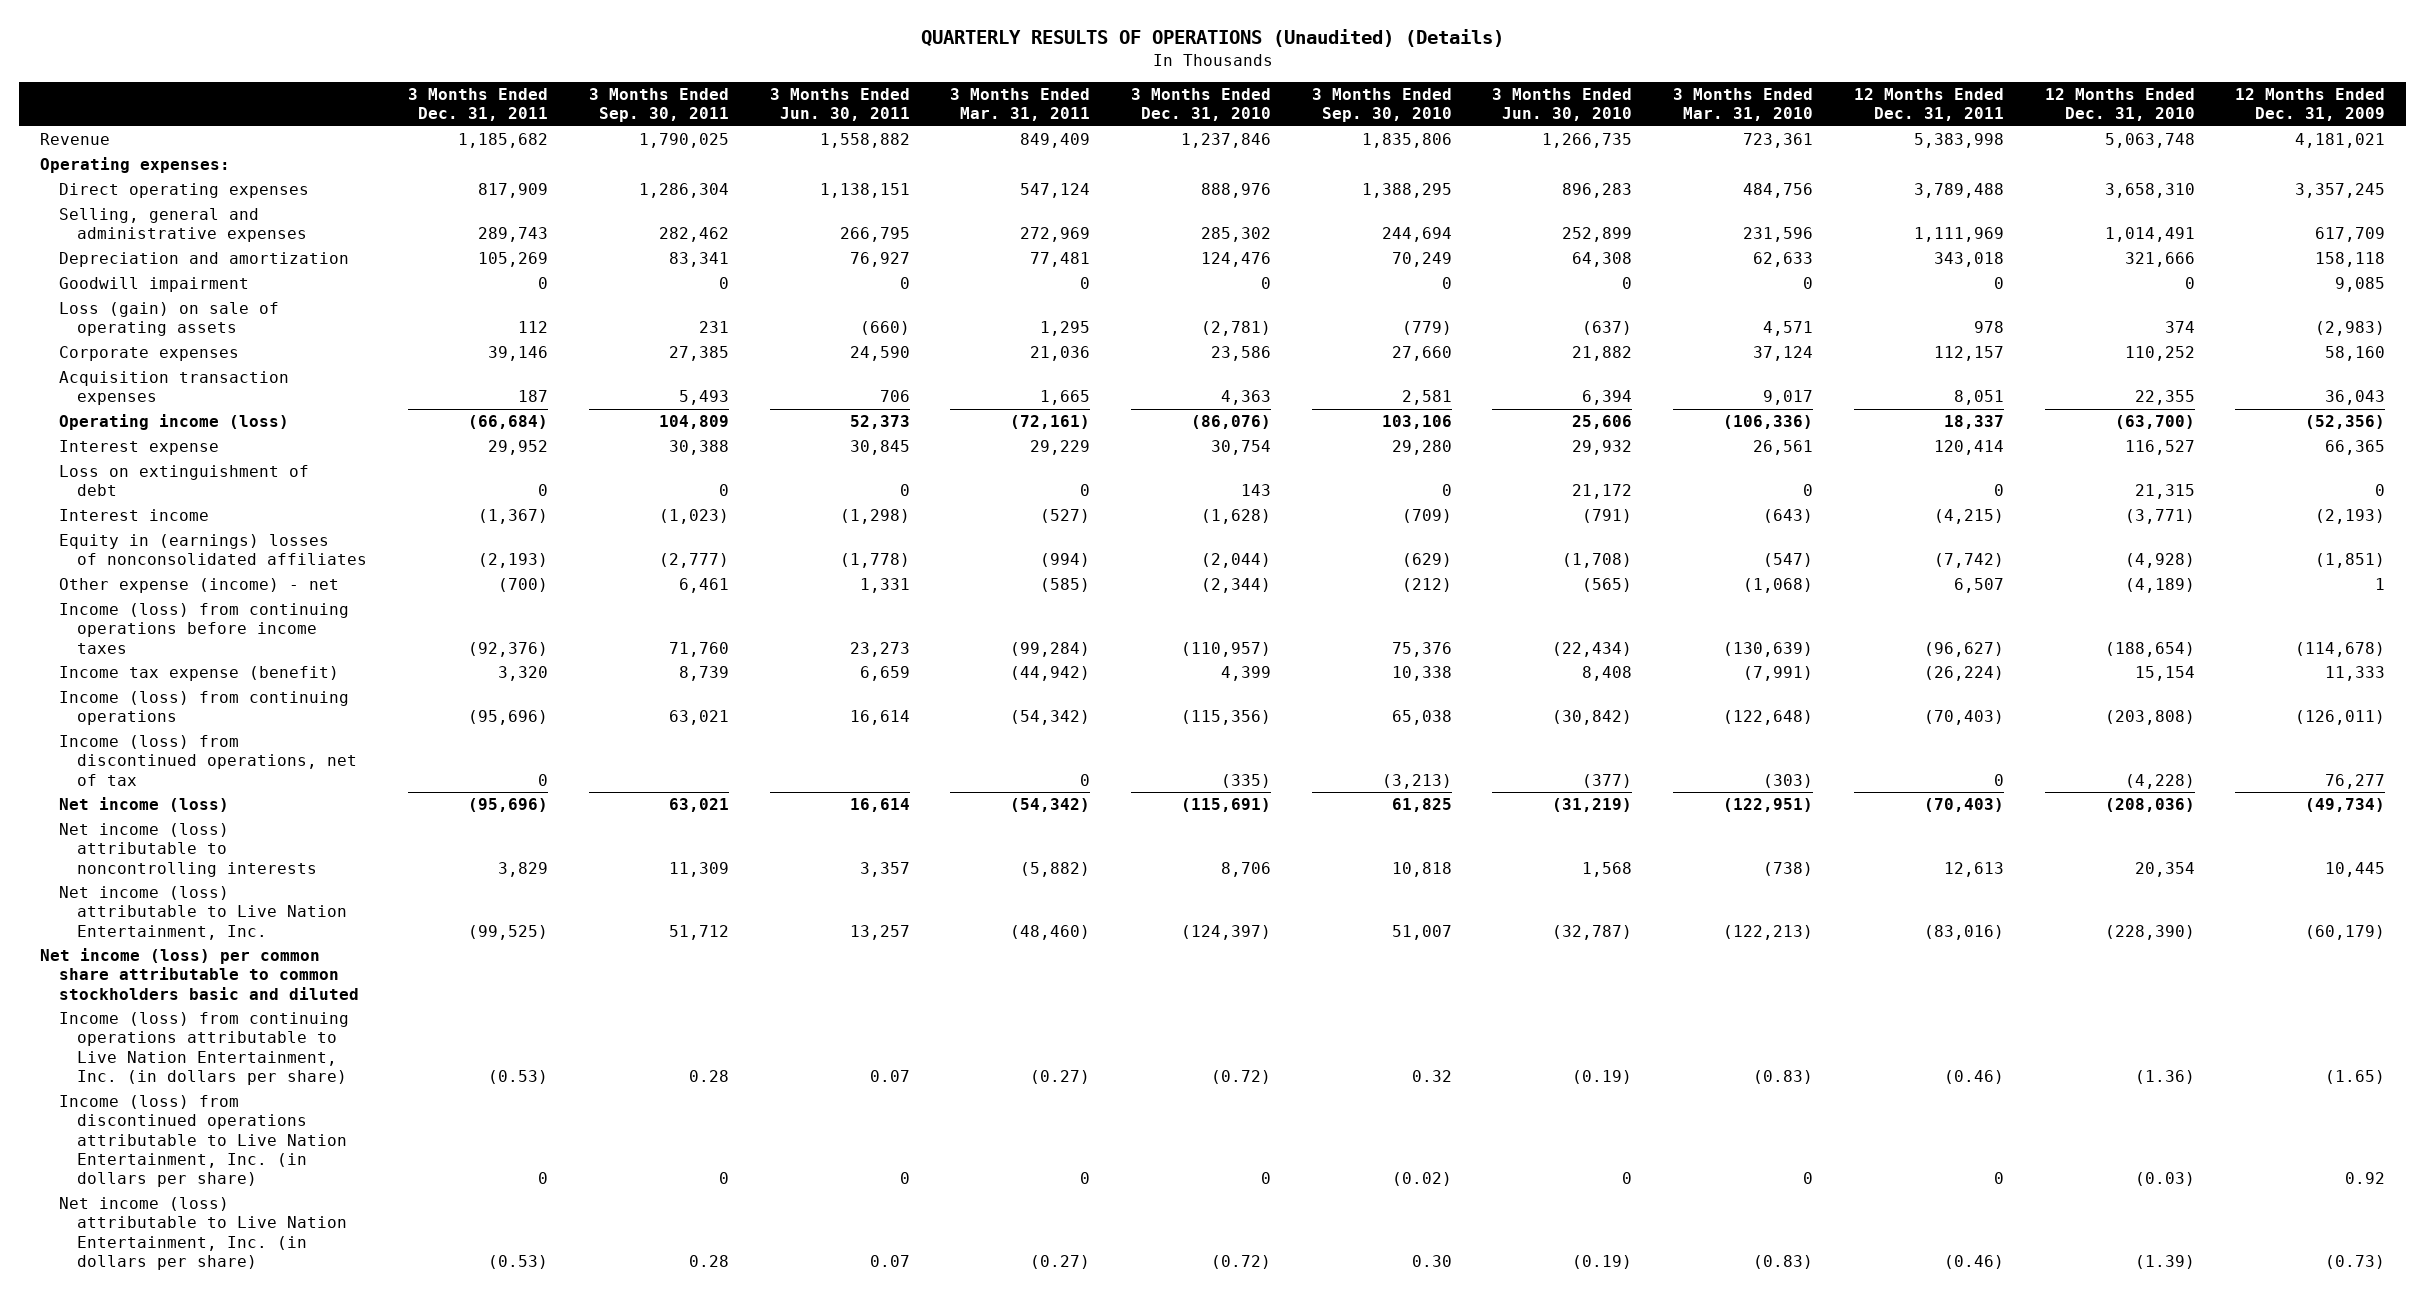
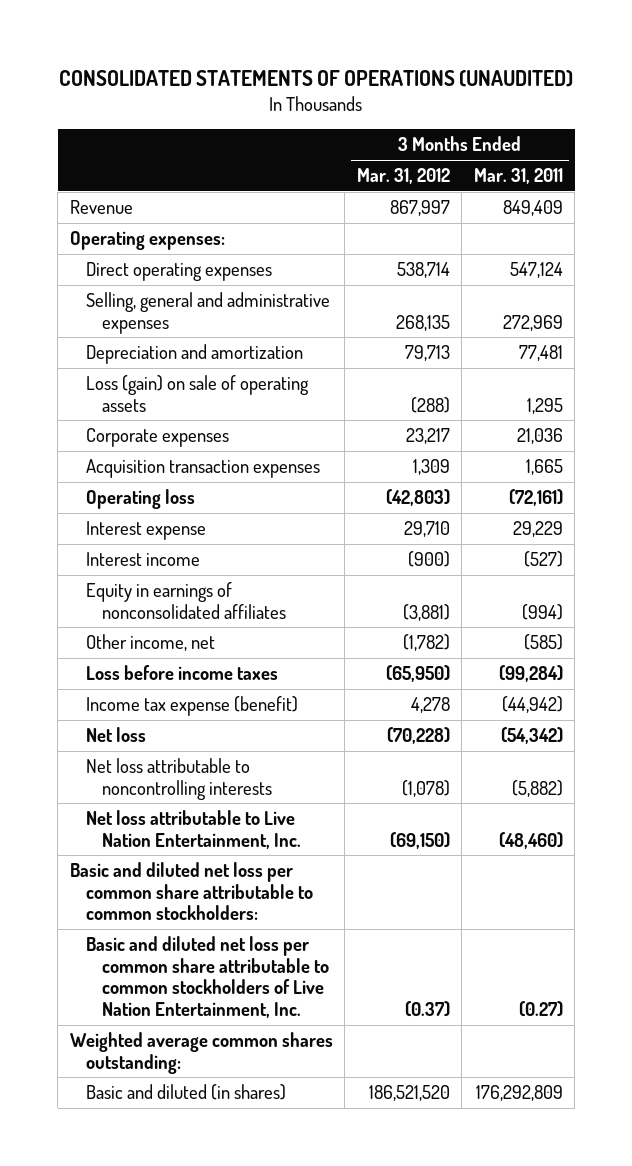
[920,29,1504,48] QUARTERLY RESULTS OF OPERATIONS (Unaudited) (Details) -> [59,70,574,88] CONSOLIDATED STATEMENTS OF OPERATIONS (UNAUDITED)
[408,87,549,122] 3 Months Ended Dec. 31, 2011 -> none
[588,87,729,123] 3 Months Ended Sep. 30, 2011 -> none
[769,87,910,122] 3 Months Ended Jun. 30, 2011 -> none
[1130,87,1271,122] 3 Months Ended Dec. 31, 2010 -> none
[1311,87,1452,123] 3 Months Ended Sep. 30, 2010 -> none
[1492,87,1633,122] 3 Months Ended Jun. 30, 2010 -> none
[1673,87,1814,122] 3 Months Ended Mar. 31, 2010 -> none
[1853,87,2004,122] 12 Months Ended Dec. 31, 2011 -> none
[2044,87,2195,122] 12 Months Ended Dec. 31, 2010 -> none
[2235,87,2386,122] 12 Months Ended Dec. 31, 2009 -> none
none -> [356,168,450,185] Mar. 31, 2012
[58,277,249,293] Goodwill impairment -> none
[58,414,289,431] Operating income (loss) -> [86,489,196,510] Operating loss
[58,465,309,497] Loss on extinguishment of debt -> none
[58,534,368,566] Equity in (earnings) losses of nonconsolidated affiliates -> [86,582,287,619] Equity in earnings of nonconsolidated affiliates
[58,578,339,594] Other expense (income) - net -> [86,634,216,652] Other income, net
[58,603,349,654] Income (loss) from continuing operations before income taxes -> [86,665,279,681] Loss before income taxes
[58,691,349,726] Income (loss) from continuing operations -> none
[58,735,358,786] Income (loss) from discontinued operations, net of tax -> none
[58,1012,349,1085] Income (loss) from continuing operations attributable to Live Nation Entertainment, Inc. (in dollars per share) -> none
[58,1095,348,1187] Income (loss) from discontinued operations attributable to Live Nation Entertainment, Inc. (in dollars per share) -> none
[58,797,229,813] Net income (loss) -> [86,727,147,743] Net loss
[58,823,318,877] Net income (loss) attributable to noncontrolling interests -> [86,758,273,800] Net loss attributable to noncontrolling interests
[58,886,348,940] Net income (loss) attributable to Live Nation Entertainment, Inc. -> [86,810,302,849] Net loss attributable to Live Nation Entertainment, Inc.
[39,948,359,1000] Net income (loss) per common share attributable to common stockholders basic and diluted -> [69,862,314,921] Basic and diluted net loss per common share attributable to common stockholders:
[58,1197,348,1270] Net income (loss) attributable to Live Nation Entertainment, Inc. (in dollars per share) -> [86,936,330,1018] Basic and diluted net loss per common share attributable to common stockholders of Live Nation Entertainment, Inc.
none -> [69,1032,333,1074] Weighted average common shares outstanding:
none -> [86,1084,287,1101] Basic and diluted (in shares)

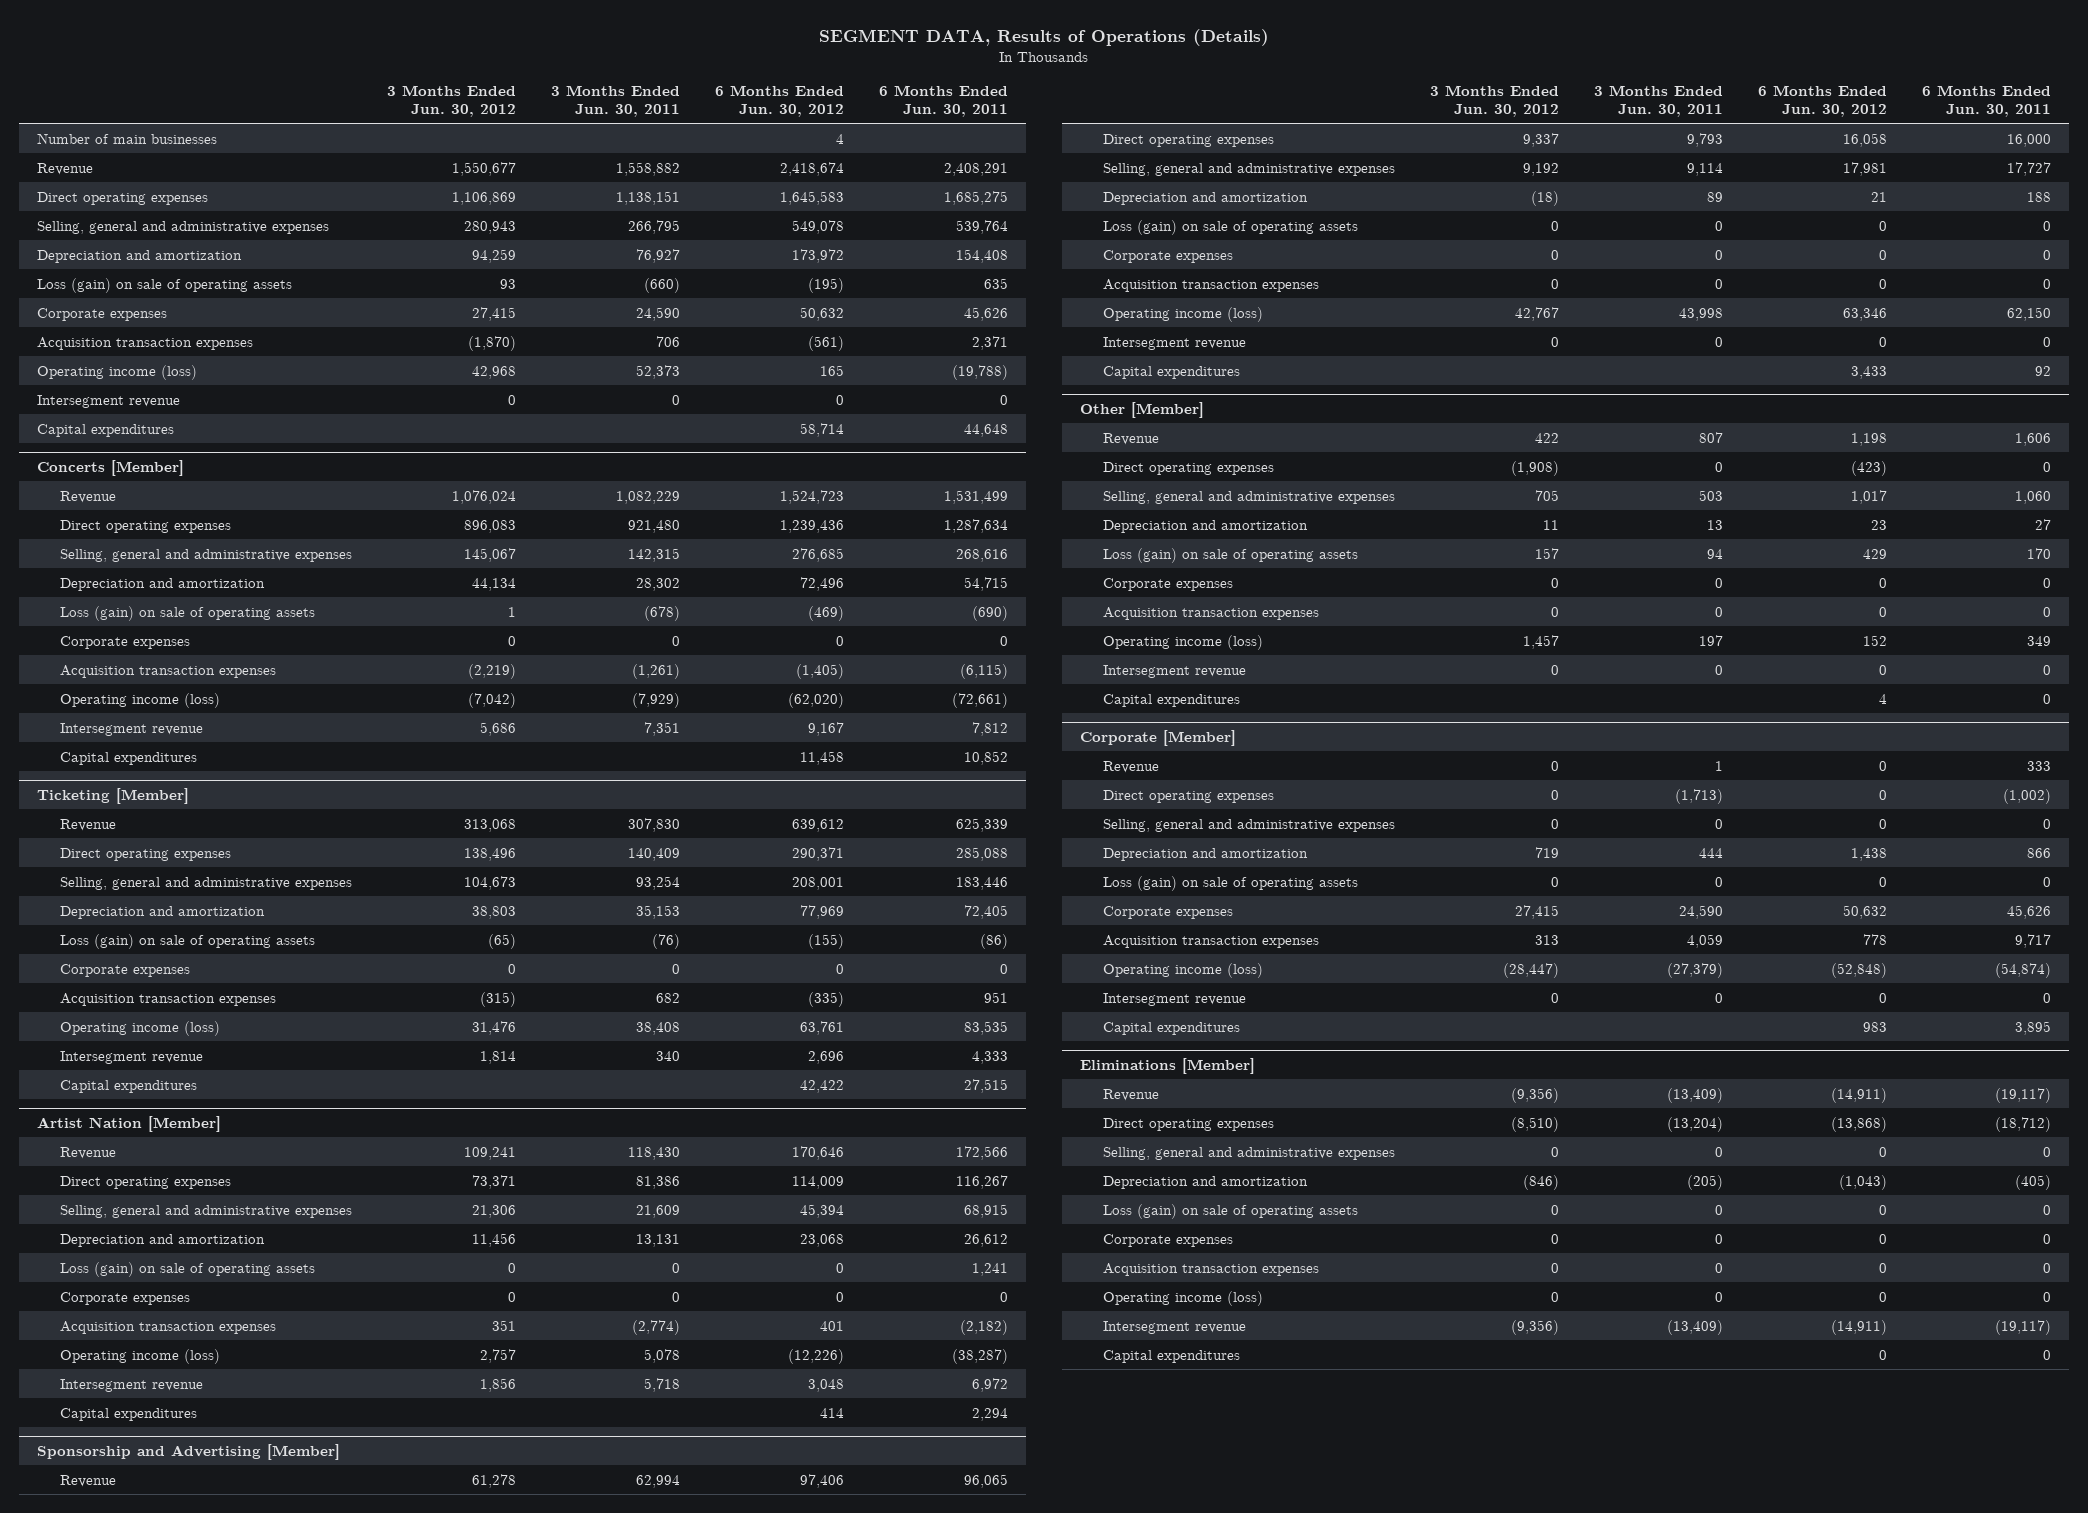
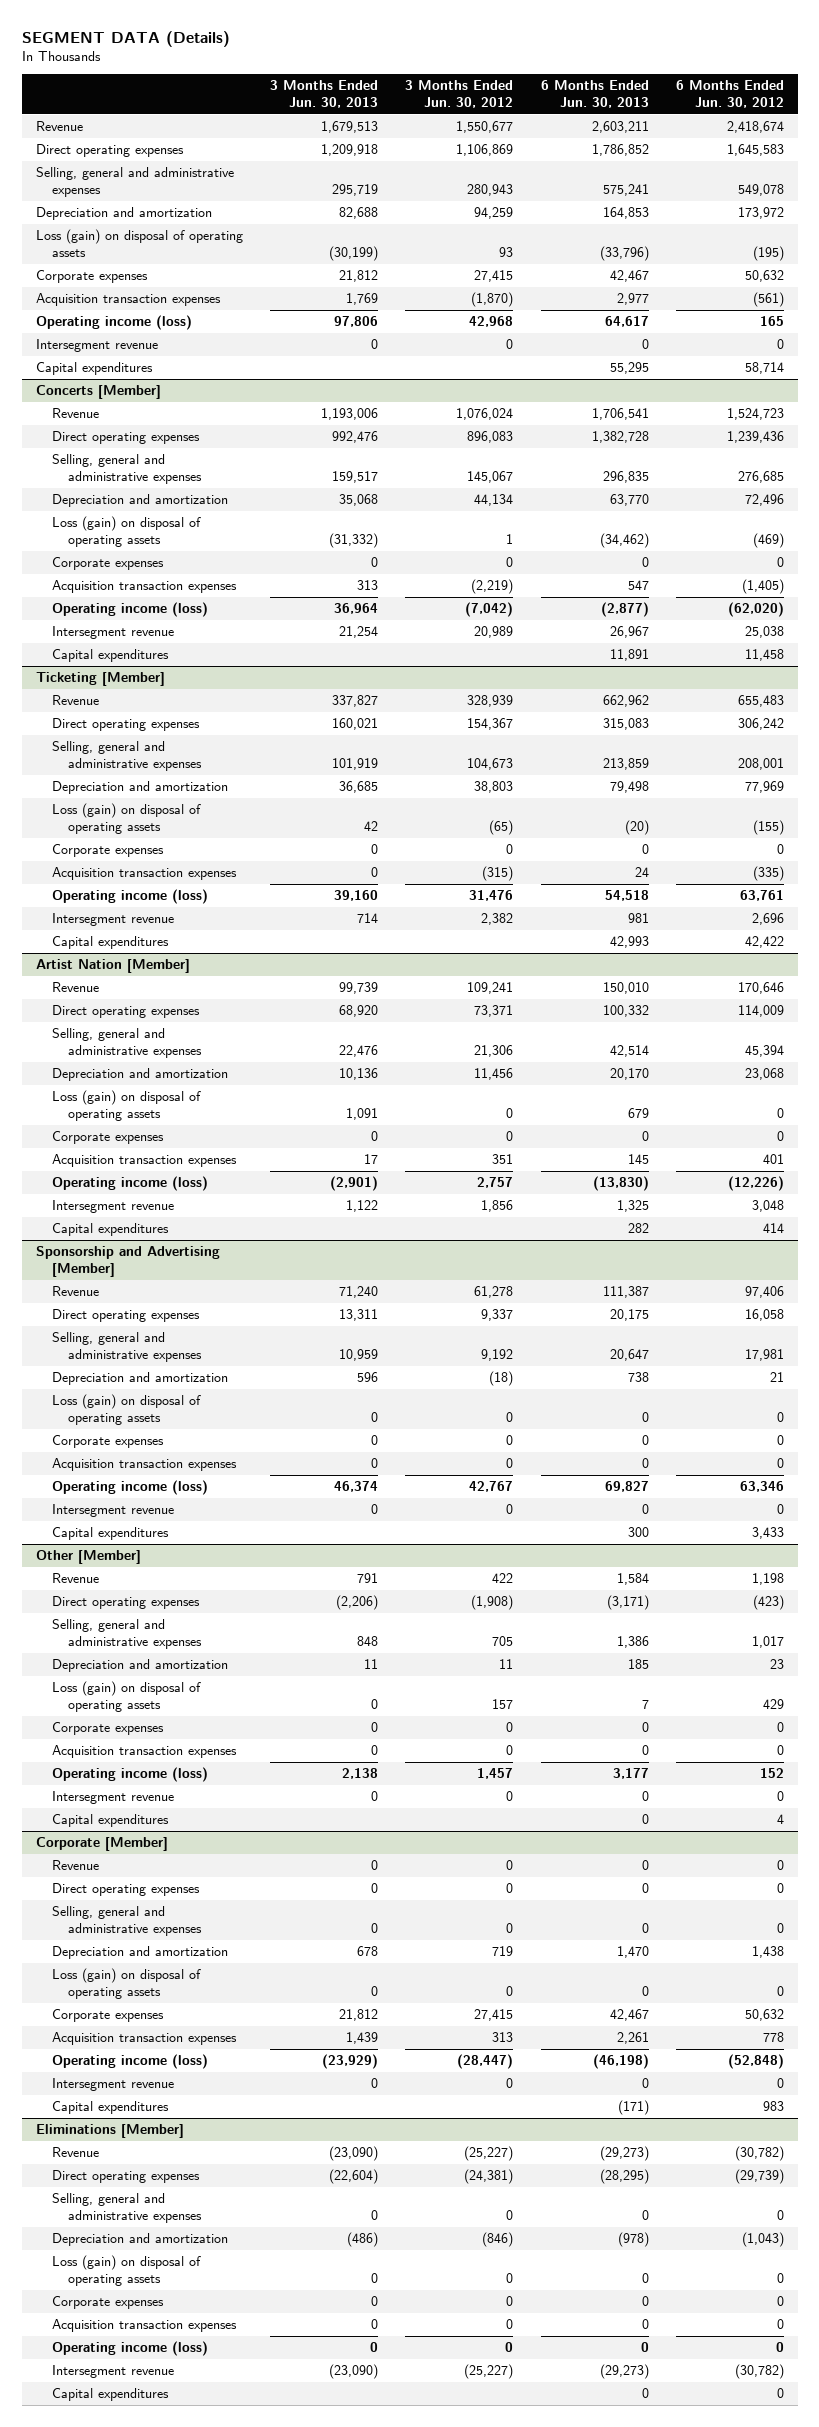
[819,29,1270,47] SEGMENT DATA, Results of Operations (Details) -> [21,30,230,47] SEGMENT DATA (Details)
[551,84,681,117] 3 Months Ended Jun. 30, 2011 -> none
[879,84,1009,117] 6 Months Ended Jun. 30, 2011 -> none
none -> [269,80,378,109] 3 Months Ended Jun. 30, 2013
none -> [540,80,649,109] 6 Months Ended Jun. 30, 2013
[36,132,217,144] Number of main businesses -> none
[36,277,292,293] Loss (gain) on sale of operating assets -> [35,229,243,258] Loss (gain) on disposal of operating assets
[60,605,316,621] Loss (gain) on sale of operating assets -> [51,516,201,548] Loss (gain) on disposal of operating assets
[480,721,517,736] 5,686 -> [474,626,514,639] 20,989
[808,721,845,736] 9,167 -> [744,626,784,639] 25,038
[464,818,517,832] 313,068 -> [467,695,514,708] 328,939
[792,818,845,832] 639,612 -> [737,695,784,708] 655,483
[464,847,517,861] 138,496 -> [467,718,514,731] 154,367
[792,846,845,861] 290,371 -> [737,718,784,731] 306,242
[60,933,316,949] Loss (gain) on sale of operating assets -> [51,803,201,835] Loss (gain) on disposal of operating assets
[480,1050,517,1064] 1,814 -> [481,913,514,926] 2,382
[60,1261,316,1277] Loss (gain) on sale of operating assets -> [51,1090,201,1122] Loss (gain) on disposal of operating assets
[1102,219,1358,235] Loss (gain) on sale of operating assets -> [51,1394,201,1426] Loss (gain) on disposal of operating assets
[1102,547,1358,563] Loss (gain) on sale of operating assets -> [51,1681,201,1713] Loss (gain) on disposal of operating assets
[1102,875,1358,891] Loss (gain) on sale of operating assets -> [51,1968,201,2000] Loss (gain) on disposal of operating assets
[1511,1087,1560,1103] (9,356) -> [464,2146,514,2162] (25,227)
[1831,1087,1888,1103] (14,911) -> [734,2146,784,2162] (30,782)
[1511,1116,1560,1132] (8,510) -> [464,2169,514,2185] (24,381)
[1831,1116,1888,1132] (13,868) -> [734,2169,784,2185] (29,739)
[1102,1203,1358,1219] Loss (gain) on sale of operating assets -> [51,2255,201,2287] Loss (gain) on disposal of operating assets
[1511,1319,1560,1335] (9,356) -> [464,2364,514,2380] (25,227)
[1831,1319,1888,1335] (14,911) -> [734,2364,784,2380] (30,782)

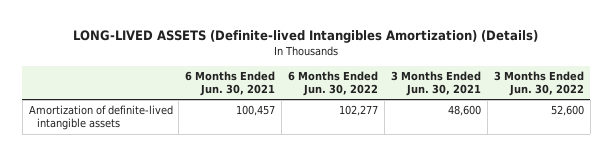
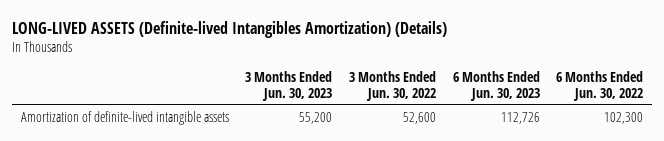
[185,71,276,97] 6 Months Ended Jun. 30, 2021 -> none
[391,71,482,97] 3 Months Ended Jun. 30, 2021 -> none
none -> [245,71,333,102] 3 Months Ended Jun. 30, 2023
none -> [452,71,540,102] 6 Months Ended Jun. 30, 2023
[339,105,379,117] 102,277 -> [604,112,644,125] 102,300

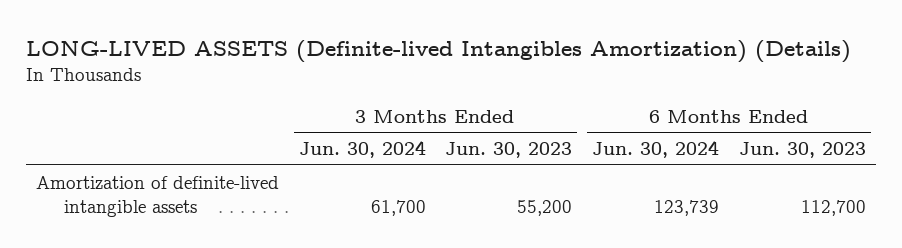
[349,71,437,102] 3 Months Ended Jun. 30, 2022 -> none
[556,71,644,102] 6 Months Ended Jun. 30, 2022 -> none
none -> [298,140,426,159] Jun. 30, 2024
none -> [592,140,720,159] Jun. 30, 2024
[500,112,540,125] 112,726 -> [800,199,866,216] 112,700

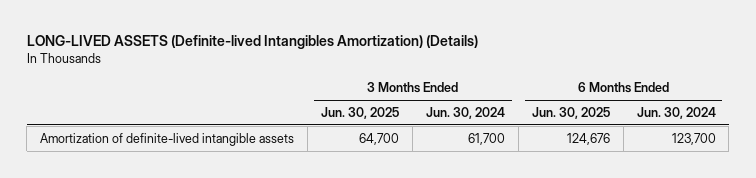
[445,142,573,159] Jun. 30, 2023 -> none
[738,142,866,159] Jun. 30, 2023 -> none
none -> [321,106,400,119] Jun. 30, 2025
none -> [531,106,610,119] Jun. 30, 2025
[654,199,720,216] 123,739 -> [671,132,716,145] 123,700

